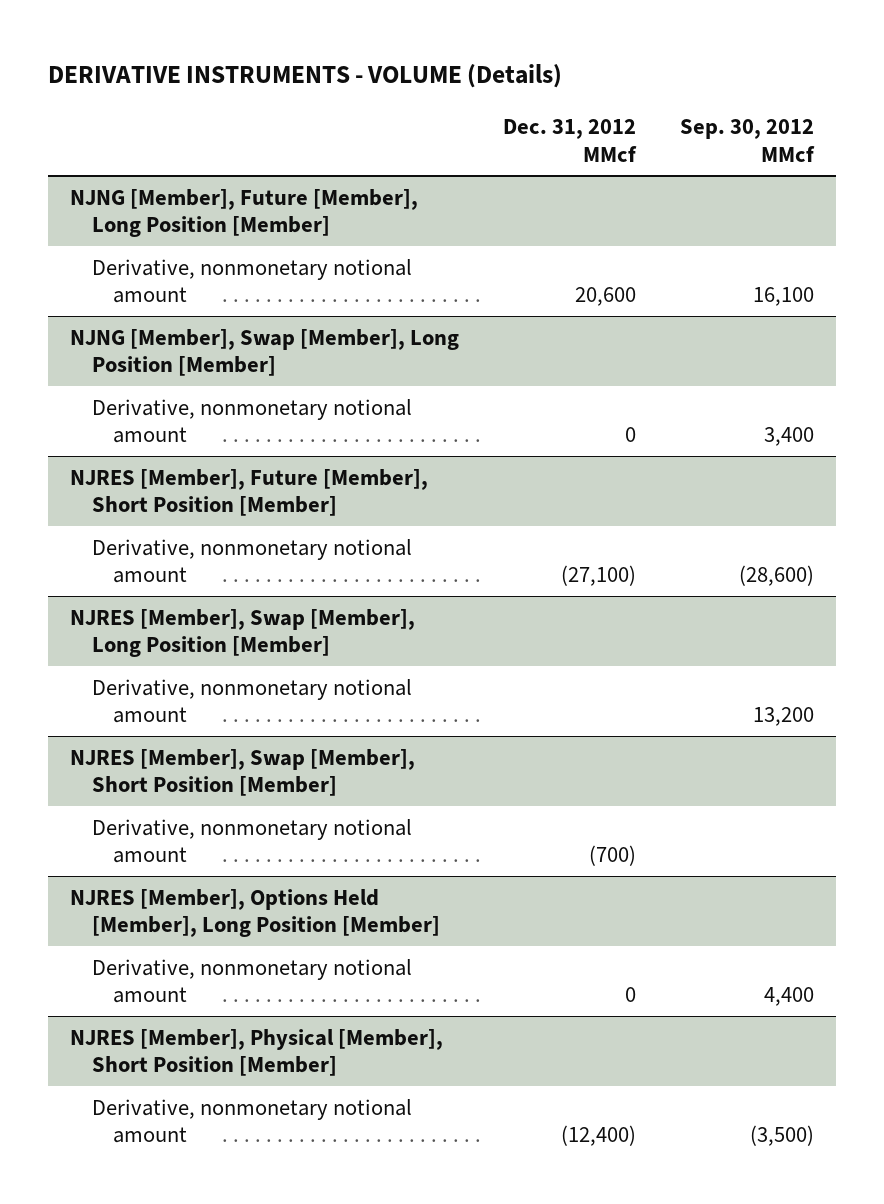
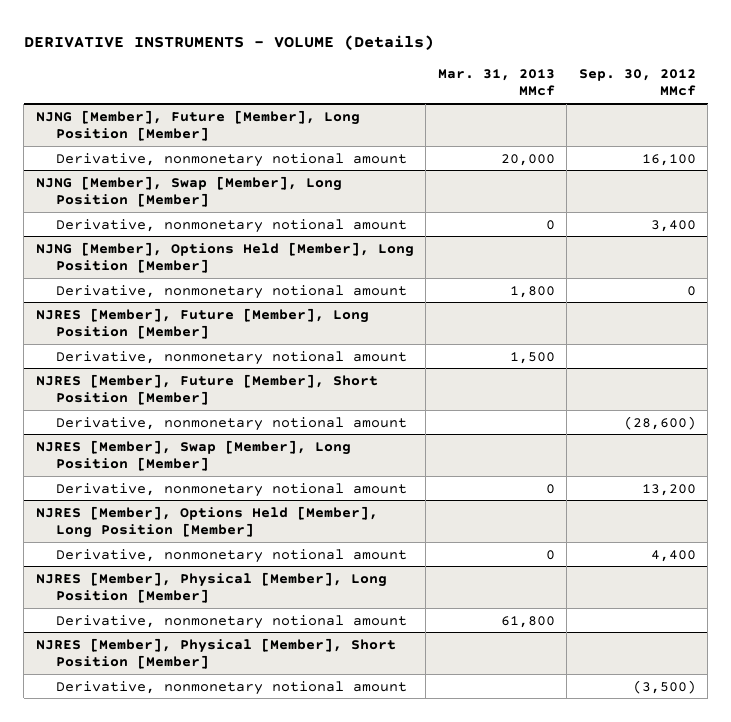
[502,118,637,162] Dec. 31, 2012 MMcf -> none
none -> [437,68,555,97] Mar. 31, 2013 MMcf
none -> [35,241,414,274] NJNG [Member], Options Held [Member], Long Position [Member]
none -> [56,284,408,299] Derivative, nonmonetary notional amount
none -> [35,307,369,340] NJRES [Member], Future [Member], Long Position [Member]
none -> [56,350,408,365] Derivative, nonmonetary notional amount
[70,748,416,797] NJRES [Member], Swap [Member], Short Position [Member] -> none
[91,818,412,864] Derivative, nonmonetary notional amount -> none
none -> [35,571,387,604] NJRES [Member], Physical [Member], Long Position [Member]
none -> [56,614,408,629] Derivative, nonmonetary notional amount

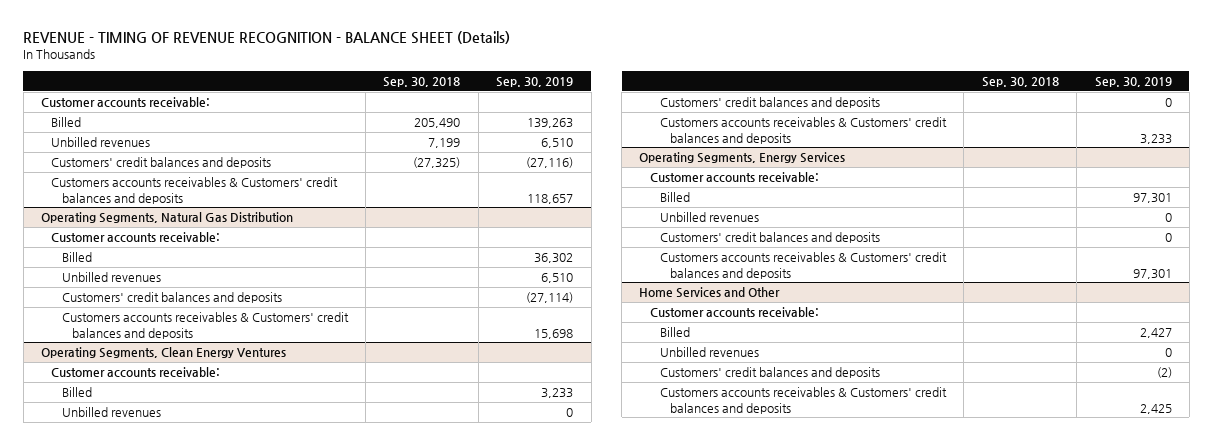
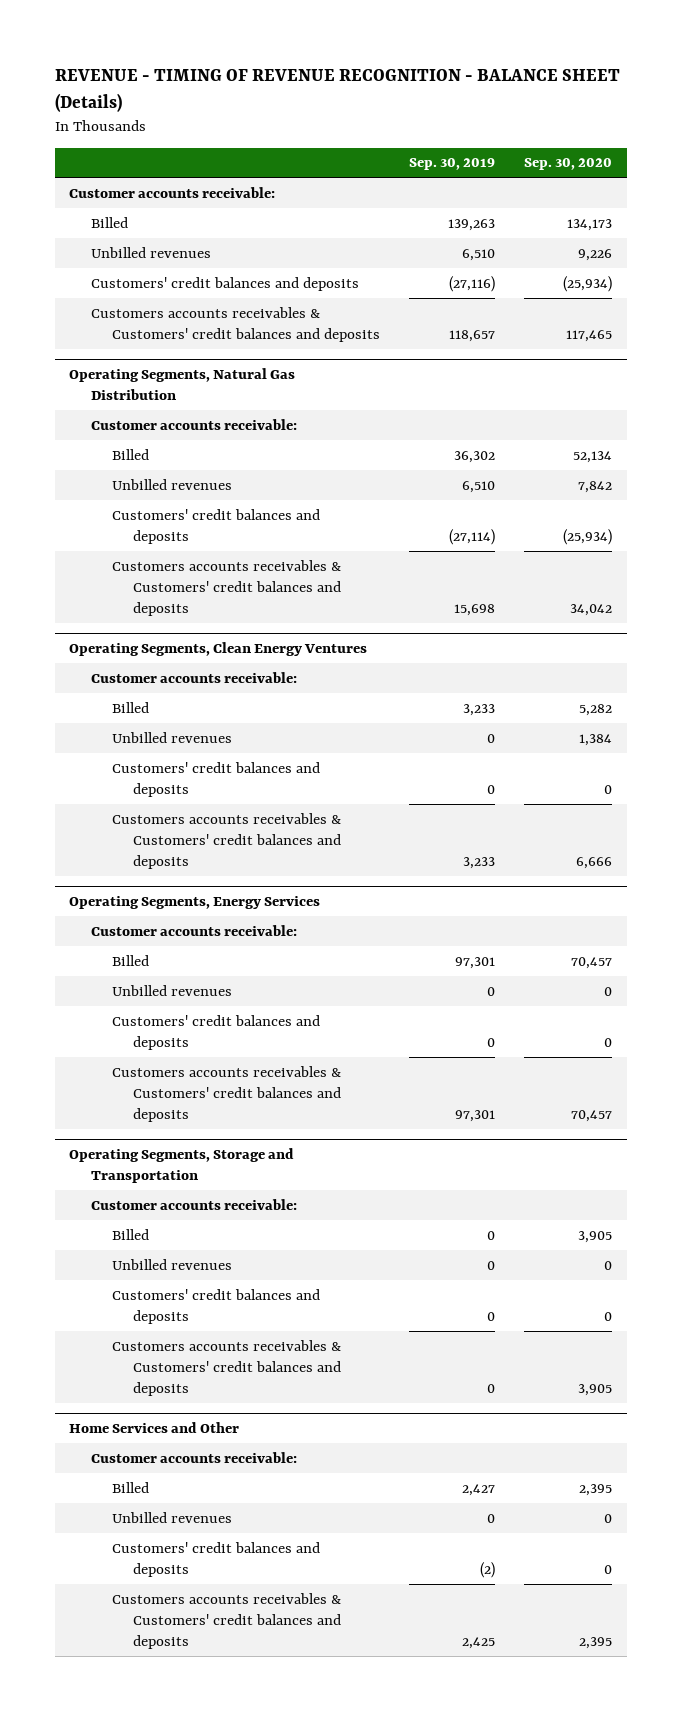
[383,76,461,87] Sep. 30, 2018 -> none
none -> [524,158,613,171] Sep. 30, 2020
none -> [69,1148,295,1184] Operating Segments, Storage and Transportation
none -> [90,1198,297,1210] Customer accounts receivable:
none -> [111,1228,149,1240] Billed
none -> [111,1258,232,1270] Unbilled revenues
none -> [111,1288,320,1324] Customers' credit balances and deposits
none -> [111,1339,341,1396] Customers accounts receivables & Customers' credit balances and deposits

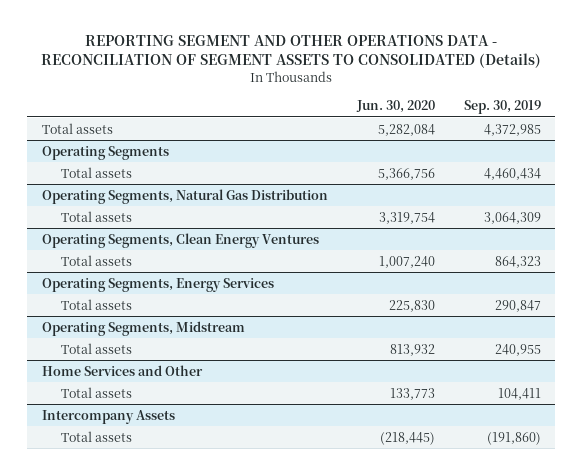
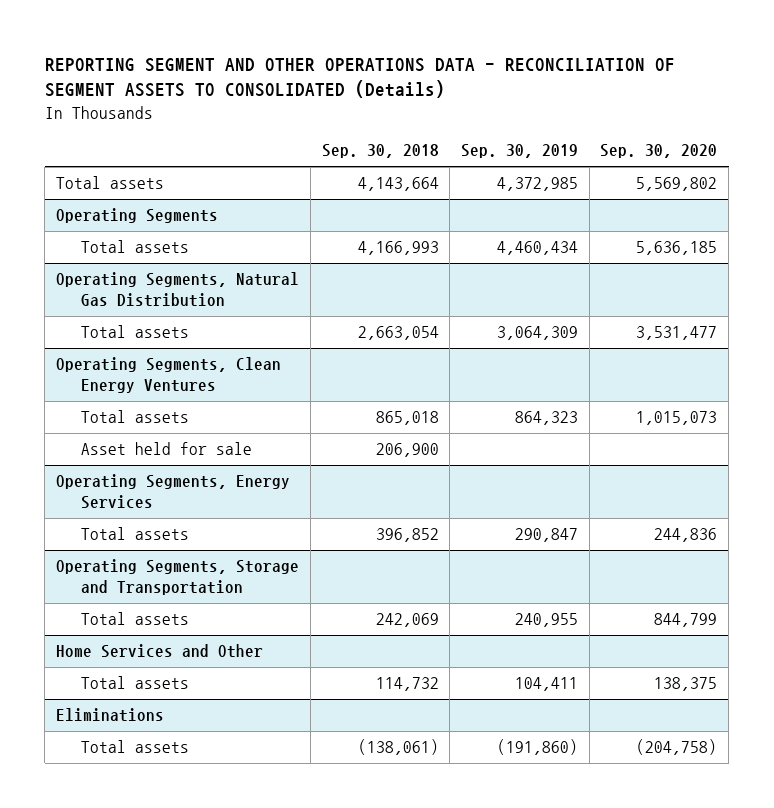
[355,100,435,114] Jun. 30, 2020 -> none
none -> [321,144,439,159] Sep. 30, 2018
none -> [600,144,718,159] Sep. 30, 2020
none -> [80,442,252,456] Asset held for sale
[41,320,245,336] Operating Segments, Midstream -> none
none -> [56,559,300,596] Operating Segments, Storage and Transportation
[41,409,175,424] Intercompany Assets -> [56,708,165,723] Eliminations

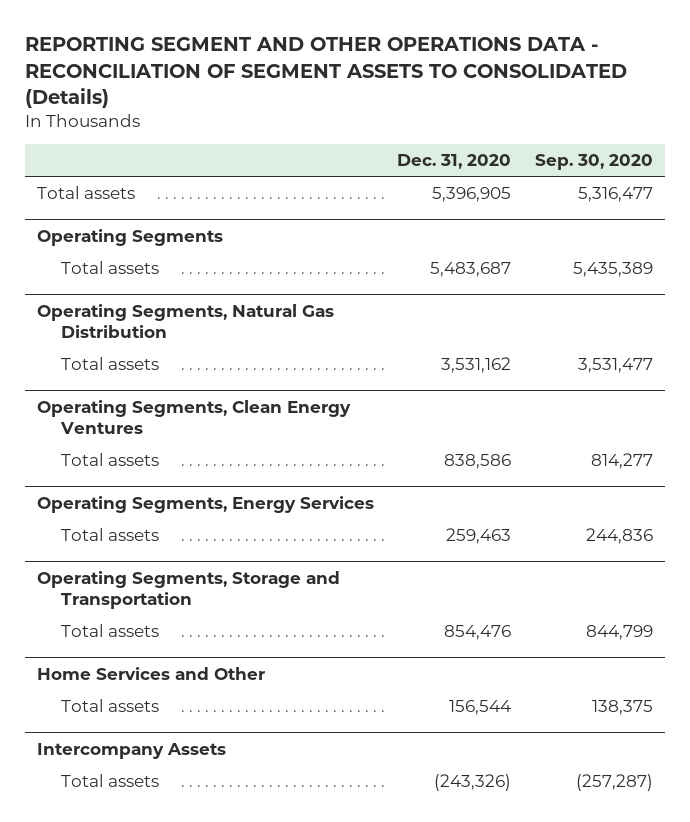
[321,144,439,159] Sep. 30, 2018 -> none
[461,144,579,159] Sep. 30, 2019 -> none
none -> [397,154,512,170] Dec. 31, 2020
[636,177,718,192] 5,569,802 -> [578,186,654,202] 5,316,477
[636,241,718,256] 5,636,185 -> [573,261,654,277] 5,435,389
[80,442,252,456] Asset held for sale -> none
[636,411,718,426] 1,015,073 -> [591,452,654,469] 814,277
[56,708,165,723] Eliminations -> [36,742,226,759] Intercompany Assets
[636,739,718,756] (204,758) -> [576,773,654,791] (257,287)

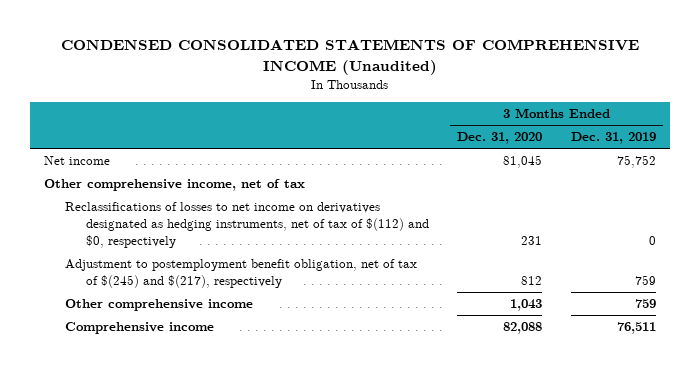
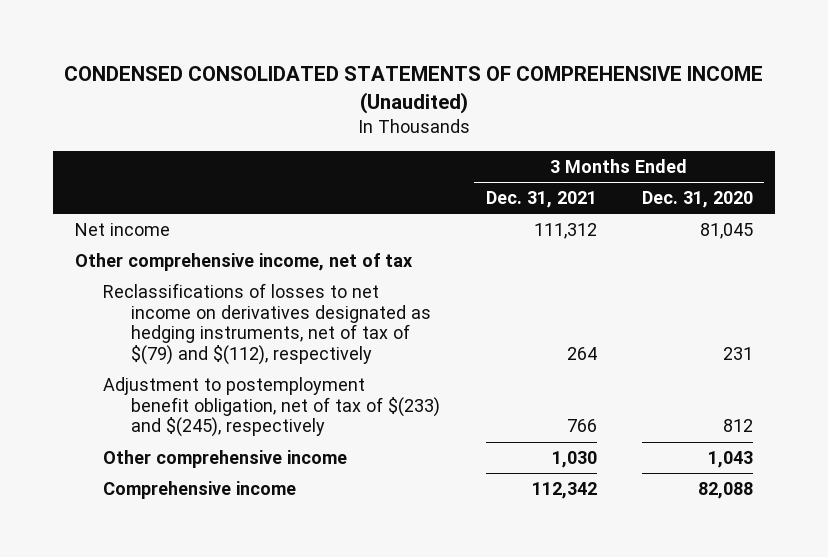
[571,132,657,145] Dec. 31, 2019 -> none
none -> [485,190,597,208] Dec. 31, 2021
[65,202,429,249] Reclassifications of losses to net income on derivatives designated as hedging instruments, net of tax of $(112) and $0, respectively -> [103,282,432,366] Reclassifications of losses to net income on derivatives designated as hedging instruments, net of tax of $(79) and $(112), respectively
[65,259,418,289] Adjustment to postemployment benefit obligation, net of tax of $(245) and $(217), respectively -> [103,376,441,438] Adjustment to postemployment benefit obligation, net of tax of $(233) and $(245), respectively

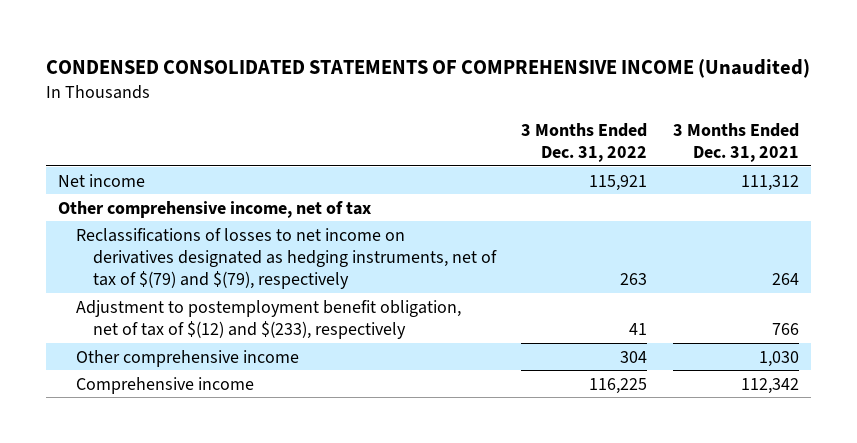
[641,190,753,208] Dec. 31, 2020 -> none
none -> [521,122,648,163] 3 Months Ended Dec. 31, 2022
[103,282,432,366] Reclassifications of losses to net income on derivatives designated as hedging instruments, net of tax of $(79) and $(112), respectively -> [75,227,498,290] Reclassifications of losses to net income on derivatives designated as hedging instruments, net of tax of $(79) and $(79), respectively
[103,376,441,438] Adjustment to postemployment benefit obligation, net of tax of $(233) and $(245), respectively -> [75,299,461,339] Adjustment to postemployment benefit obligation, net of tax of $(12) and $(233), respectively

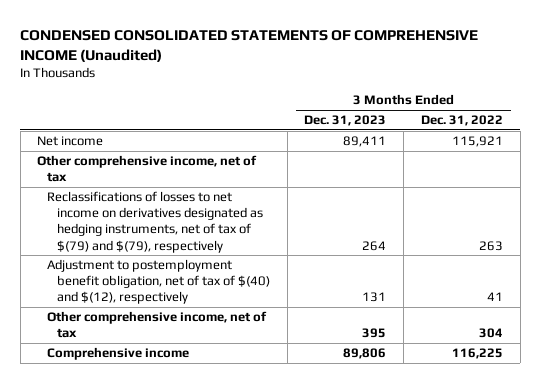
[672,122,799,163] 3 Months Ended Dec. 31, 2021 -> none
none -> [304,115,387,127] Dec. 31, 2023
[75,299,461,339] Adjustment to postemployment benefit obligation, net of tax of $(12) and $(233), respectively -> [47,259,270,305] Adjustment to postemployment benefit obligation, net of tax of $(40) and $(12), respectively
[75,349,299,367] Other comprehensive income -> [47,311,268,339] Other comprehensive income, net of tax

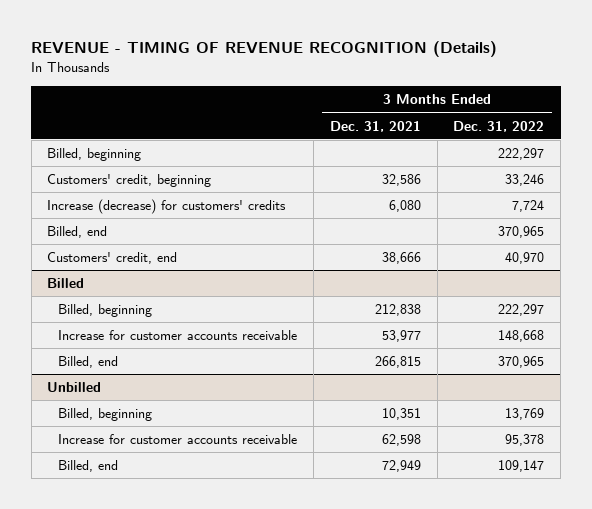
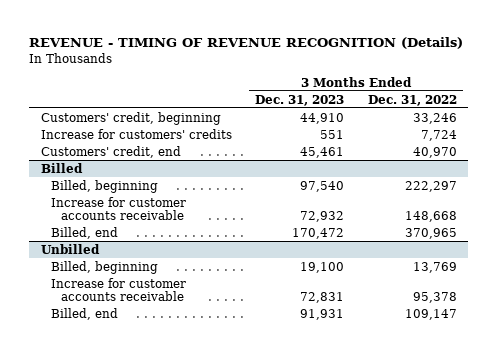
[329,120,421,132] Dec. 31, 2021 -> none
none -> [255,94,345,106] Dec. 31, 2023
[47,148,142,162] Billed, beginning -> none
[47,226,108,239] Billed, end -> none
[47,199,287,215] Increase (decrease) for customers' credits -> [40,128,232,139] Increase for customers' credits

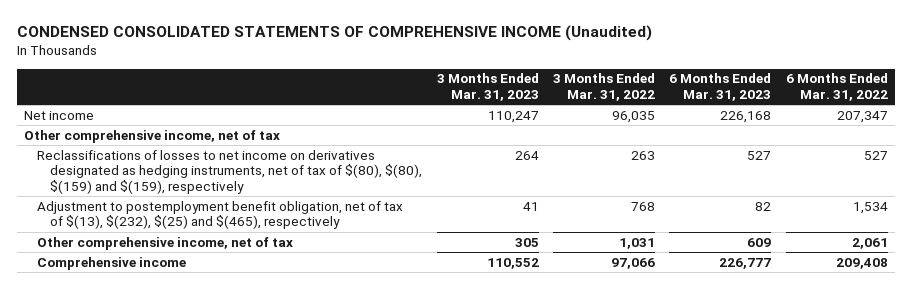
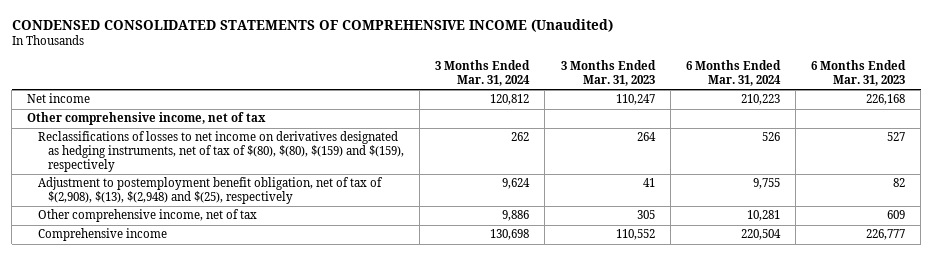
[553,73,656,101] 3 Months Ended Mar. 31, 2022 -> none
[785,73,888,101] 6 Months Ended Mar. 31, 2022 -> none
none -> [435,60,531,86] 3 Months Ended Mar. 31, 2024
none -> [685,60,781,86] 6 Months Ended Mar. 31, 2024
[37,200,404,230] Adjustment to postemployment benefit obligation, net of tax of $(13), $(232), $(25) and $(465), respectively -> [37,177,383,205] Adjustment to postemployment benefit obligation, net of tax of $(2,908), $(13), $(2,948) and $(25), respectively

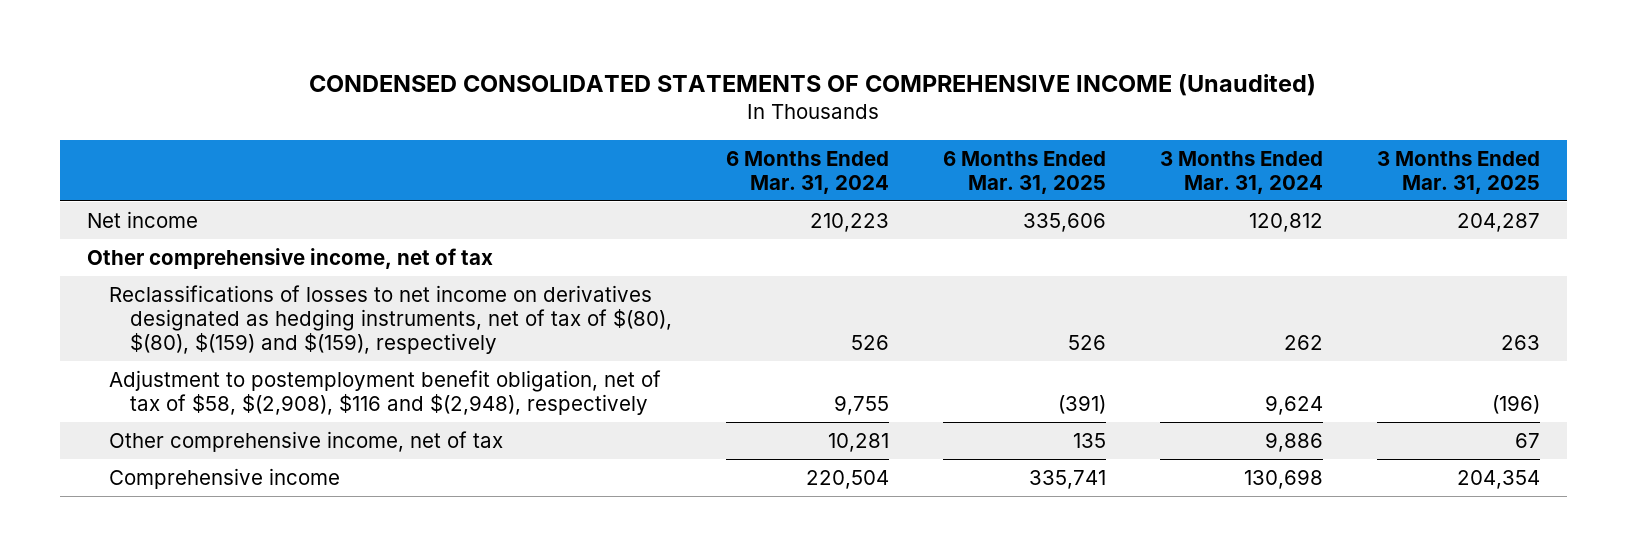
[560,60,656,86] 3 Months Ended Mar. 31, 2023 -> none
[811,60,907,86] 6 Months Ended Mar. 31, 2023 -> none
none -> [943,150,1107,194] 6 Months Ended Mar. 31, 2025
none -> [1376,150,1540,194] 3 Months Ended Mar. 31, 2025
[37,177,383,205] Adjustment to postemployment benefit obligation, net of tax of $(2,908), $(13), $(2,948) and $(25), respectively -> [108,369,661,415] Adjustment to postemployment benefit obligation, net of tax of $58, $(2,908), $116 and $(2,948), respectively

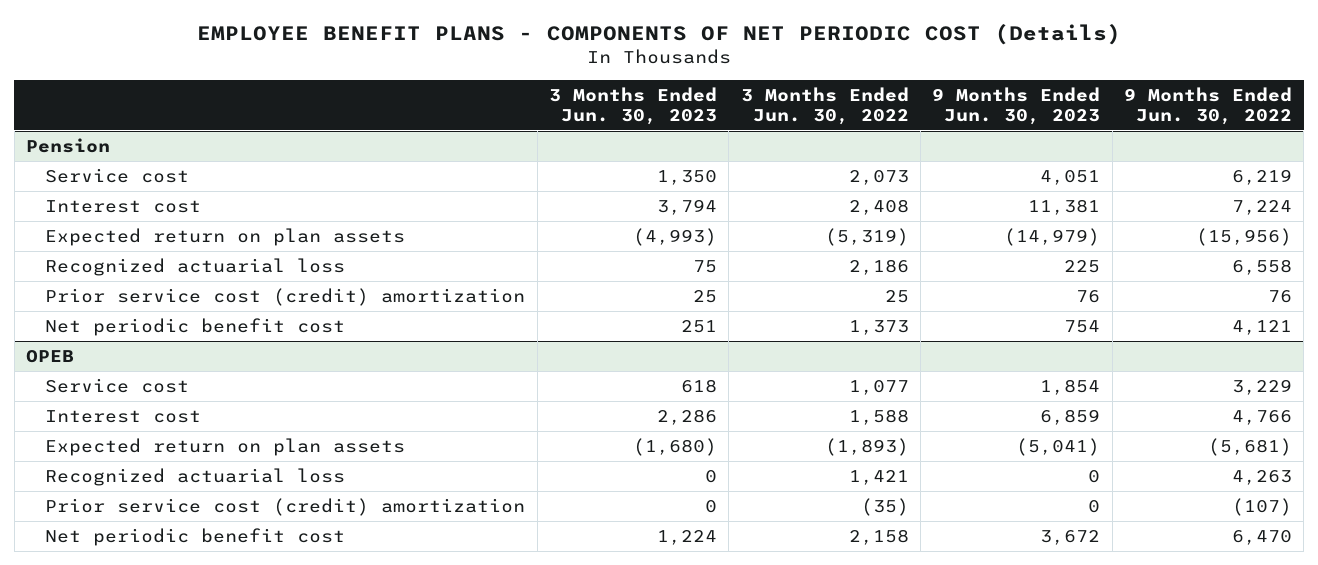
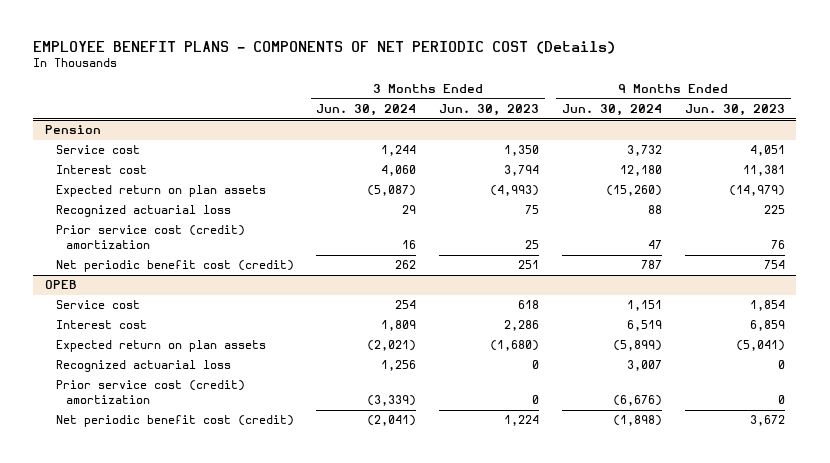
[740,87,909,125] 3 Months Ended Jun. 30, 2022 -> none
[1124,87,1293,125] 9 Months Ended Jun. 30, 2022 -> none
none -> [316,104,417,117] Jun. 30, 2024
none -> [562,104,663,117] Jun. 30, 2024
[45,318,346,337] Net periodic benefit cost -> [55,260,294,273] Net periodic benefit cost (credit)
[45,528,346,547] Net periodic benefit cost -> [55,415,294,428] Net periodic benefit cost (credit)

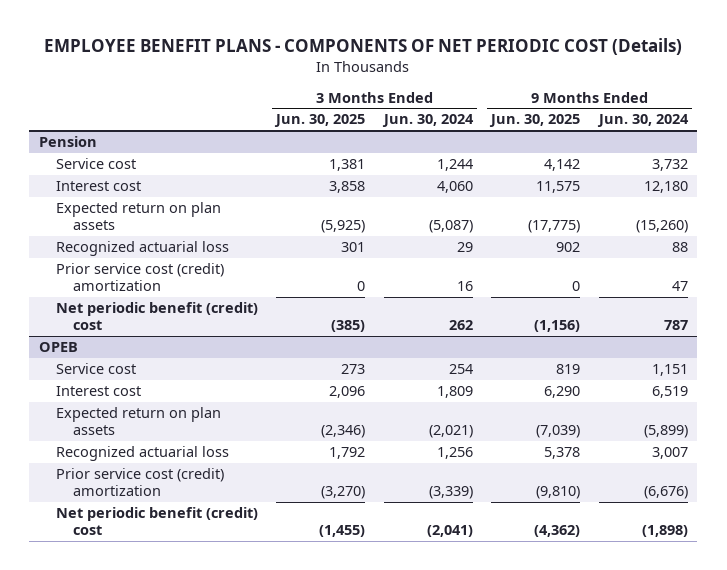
[439,104,540,117] Jun. 30, 2023 -> none
[684,104,785,117] Jun. 30, 2023 -> none
none -> [274,114,366,128] Jun. 30, 2025
none -> [489,114,581,128] Jun. 30, 2025
[55,260,294,273] Net periodic benefit cost (credit) -> [55,302,258,331] Net periodic benefit (credit) cost
[55,415,294,428] Net periodic benefit cost (credit) -> [55,507,258,536] Net periodic benefit (credit) cost

